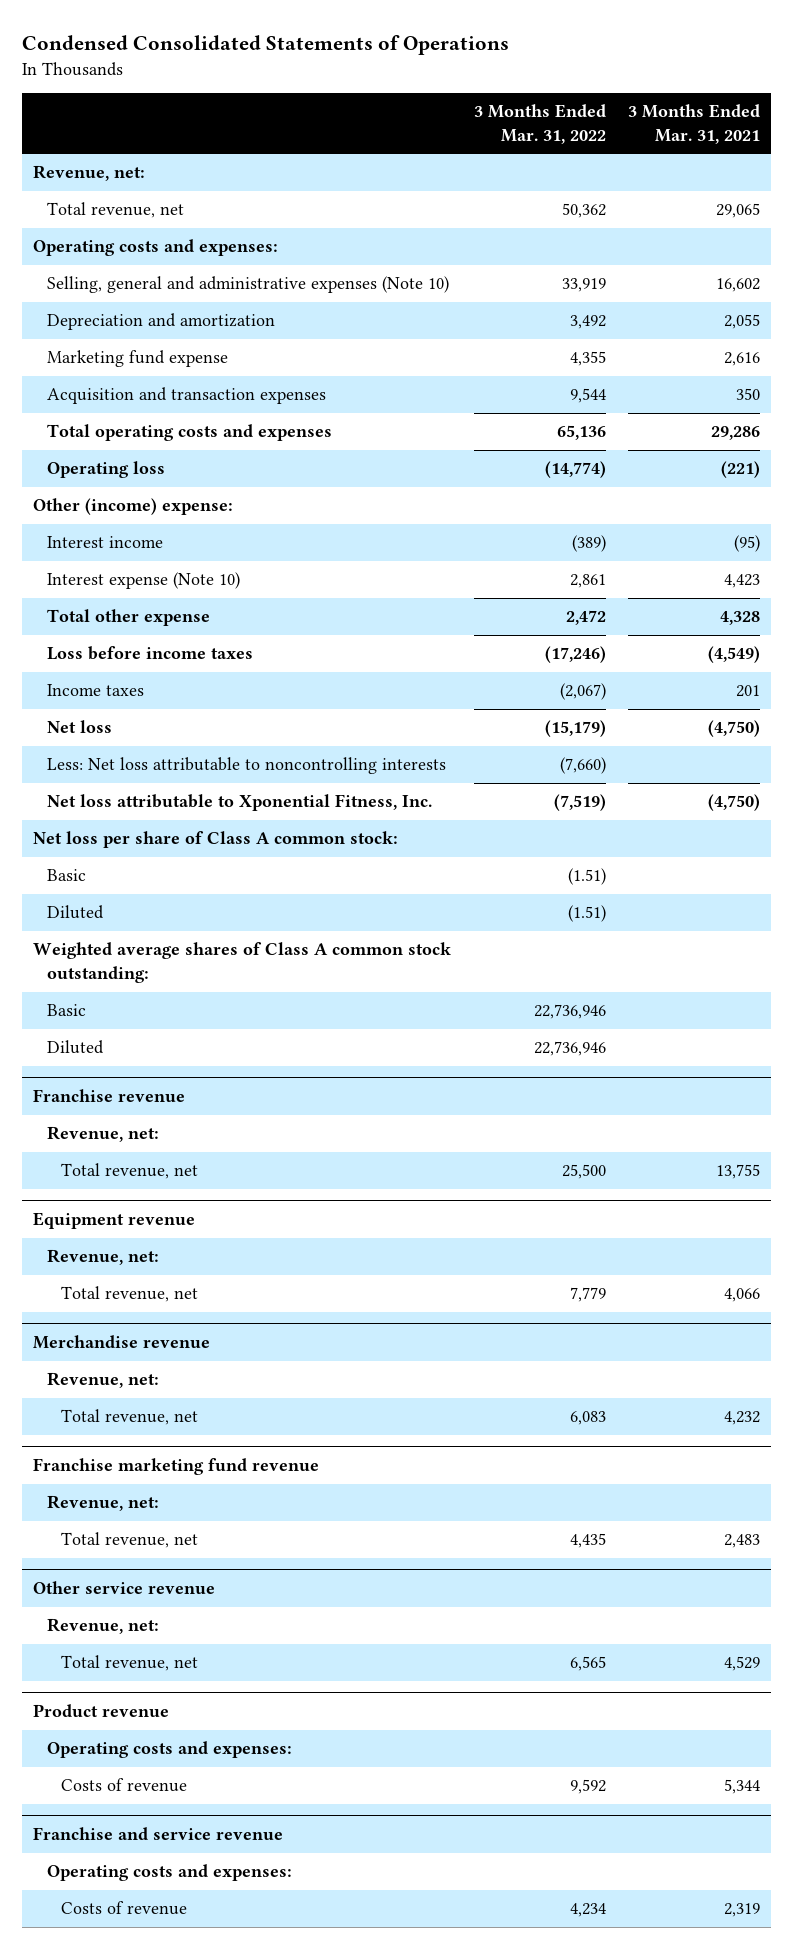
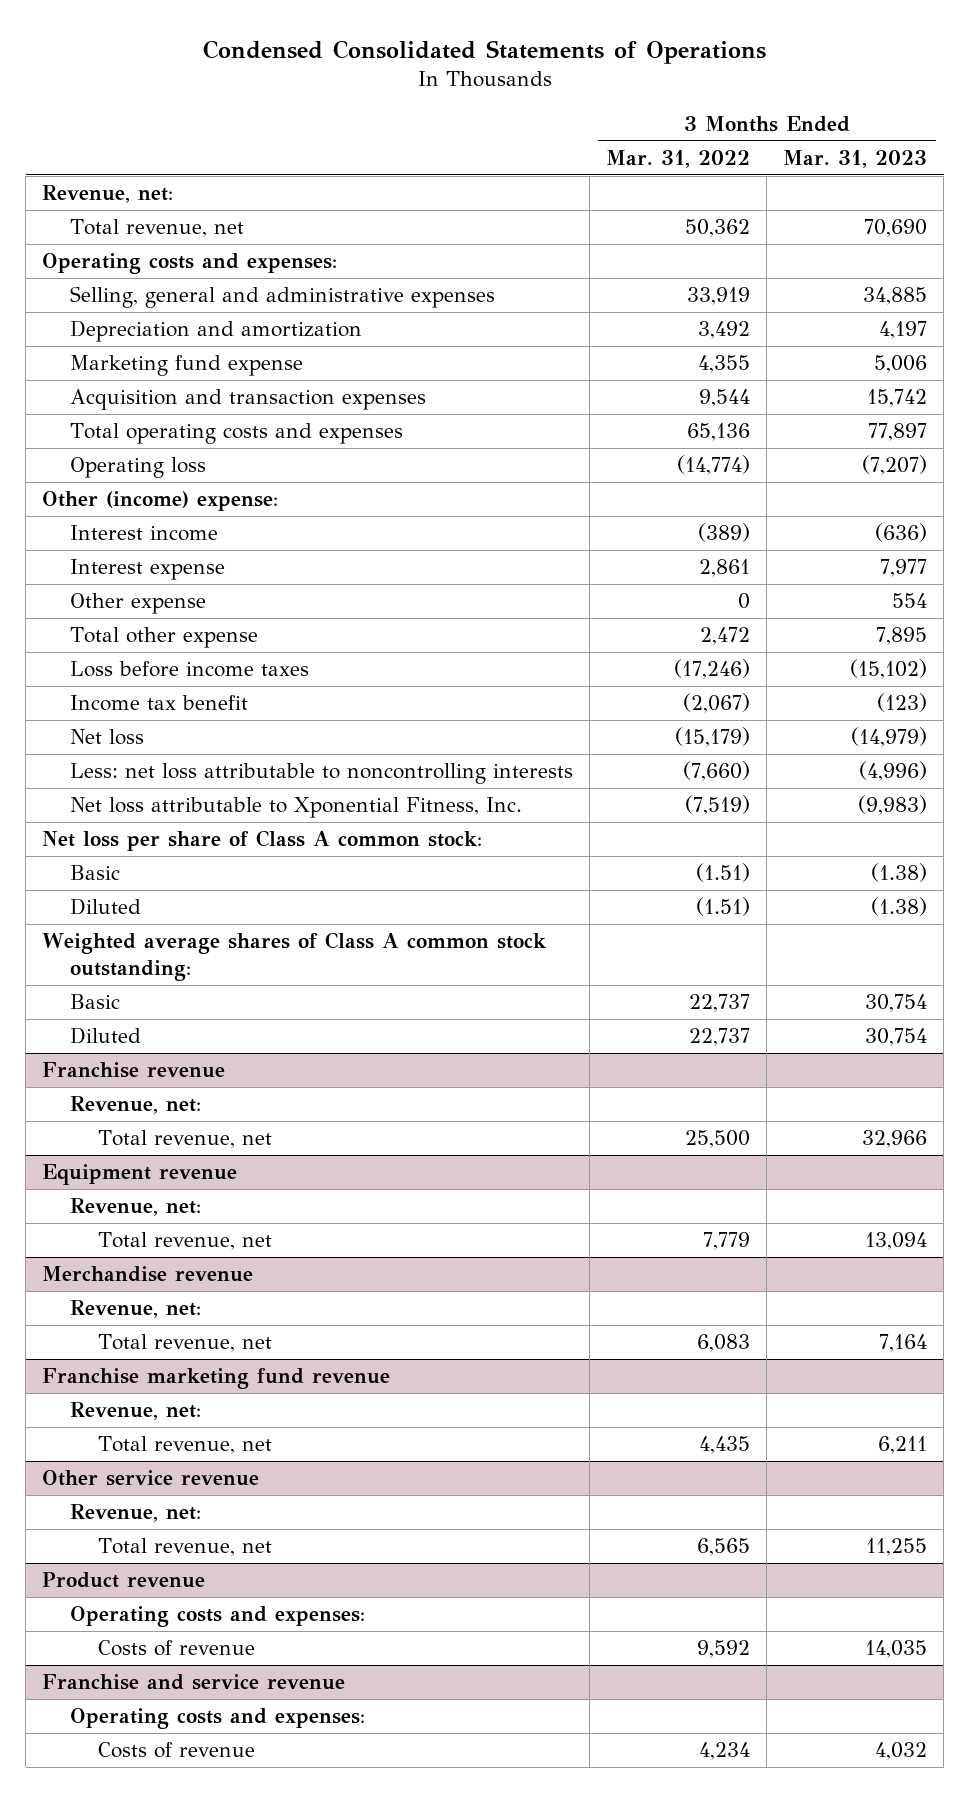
[627,104,760,144] 3 Months Ended Mar. 31, 2021 -> none
none -> [783,149,928,168] Mar. 31, 2023
[46,276,449,294] Selling, general and administrative expenses (Note 10) -> [70,286,496,309] Selling, general and administrative expenses
[46,572,240,590] Interest expense (Note 10) -> [70,559,226,581] Interest expense
none -> [70,593,207,615] Other expense
[46,684,144,697] Income taxes -> [70,695,249,712] Income tax benefit
[46,757,446,775] Less: Net loss attributable to noncontrolling interests -> [70,763,574,785] Less: net loss attributable to noncontrolling interests
[533,1004,606,1020] 22,736,946 -> [689,994,751,1013] 22,737
[533,1041,606,1057] 22,736,946 -> [689,1028,751,1047] 22,737

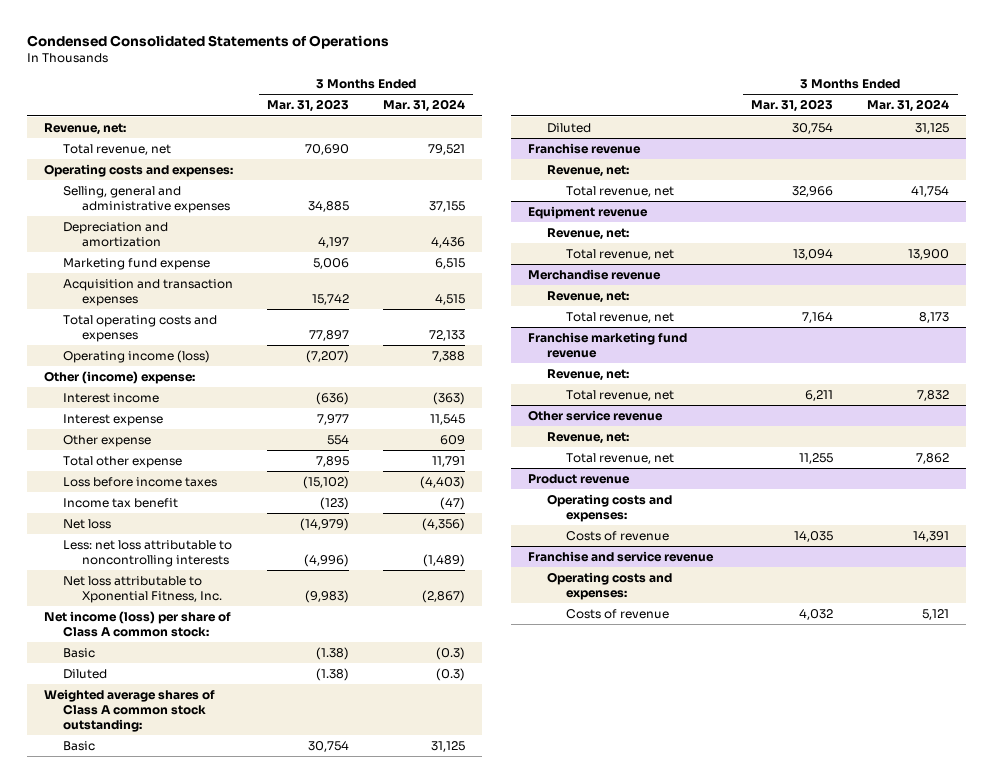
[606,149,751,168] Mar. 31, 2022 -> none
none -> [382,99,465,113] Mar. 31, 2024
[70,457,207,479] Operating loss -> [63,349,211,363] Operating income (loss)
[42,830,483,852] Net loss per share of Class A common stock: -> [44,610,232,637] Net income (loss) per share of Class A common stock:

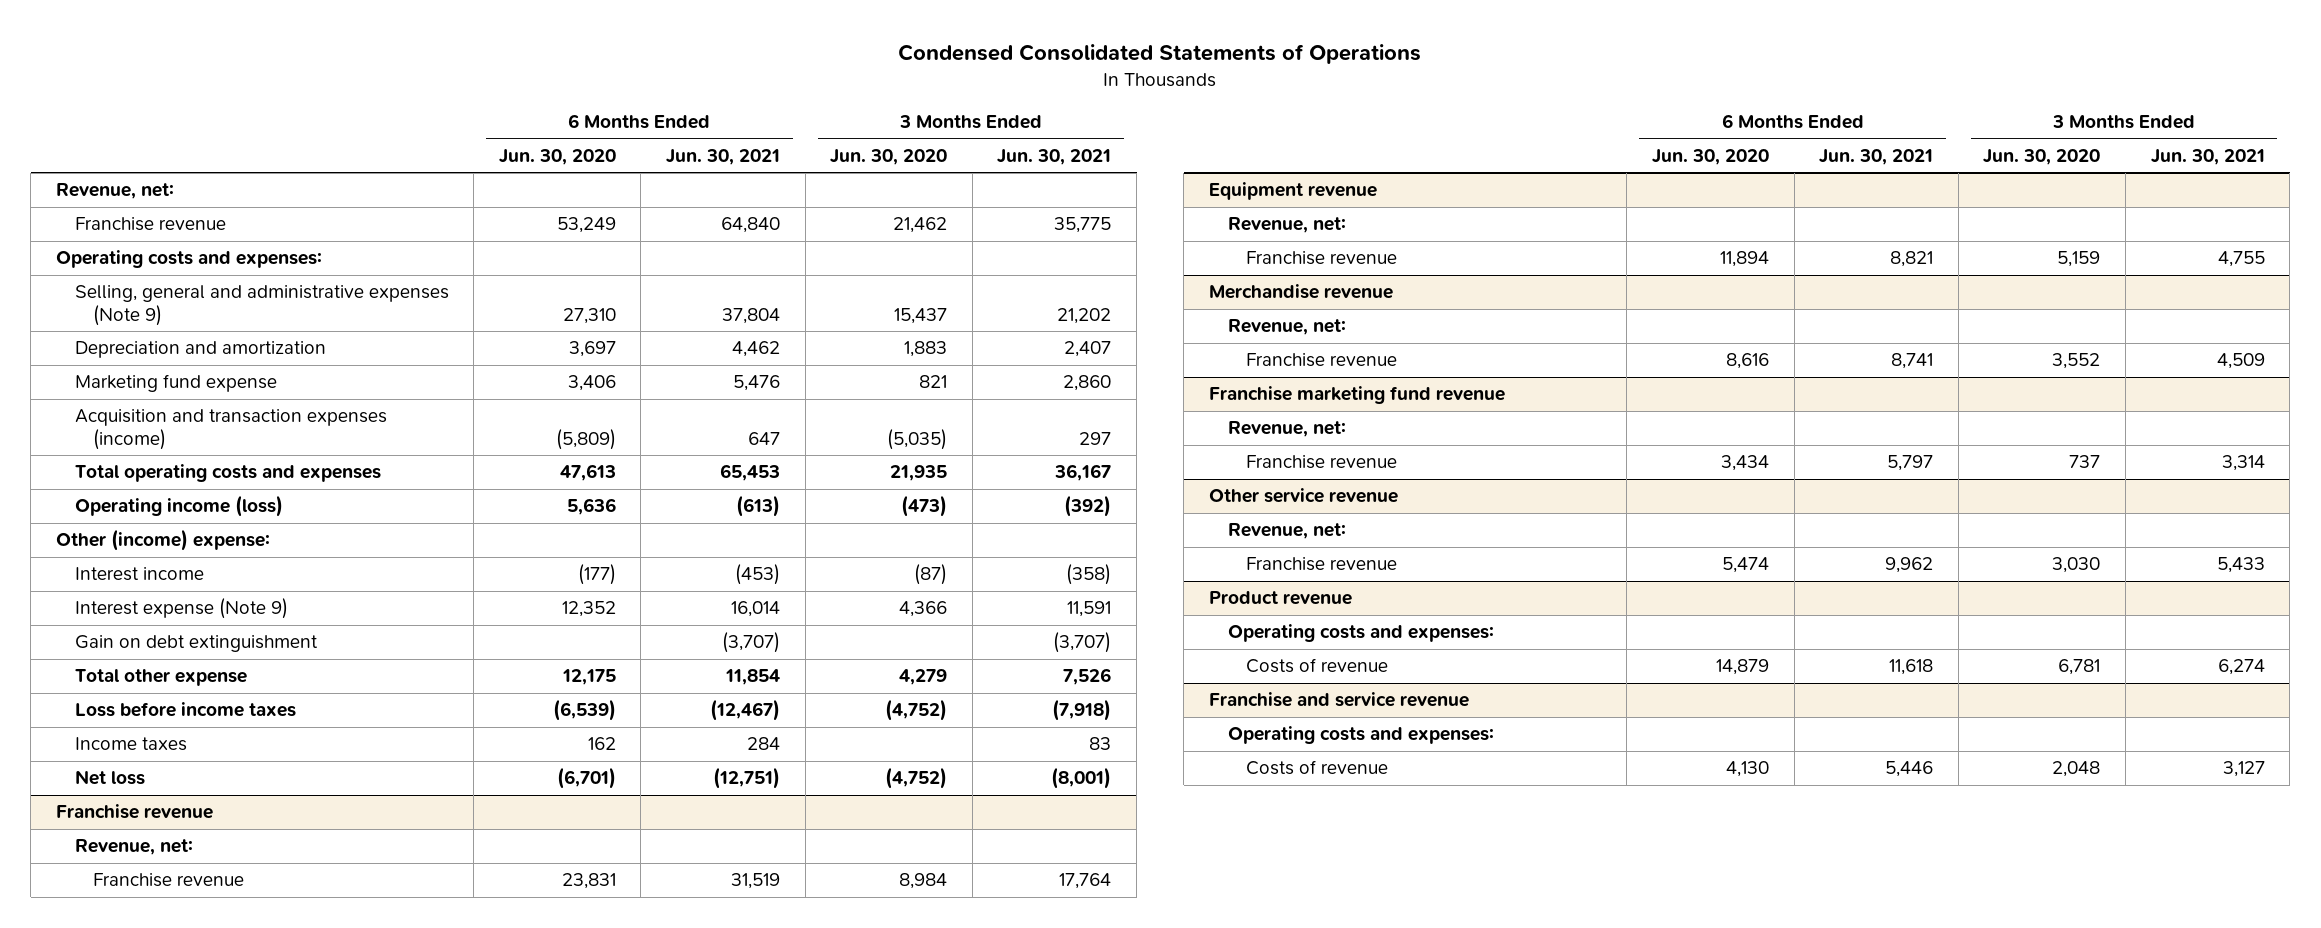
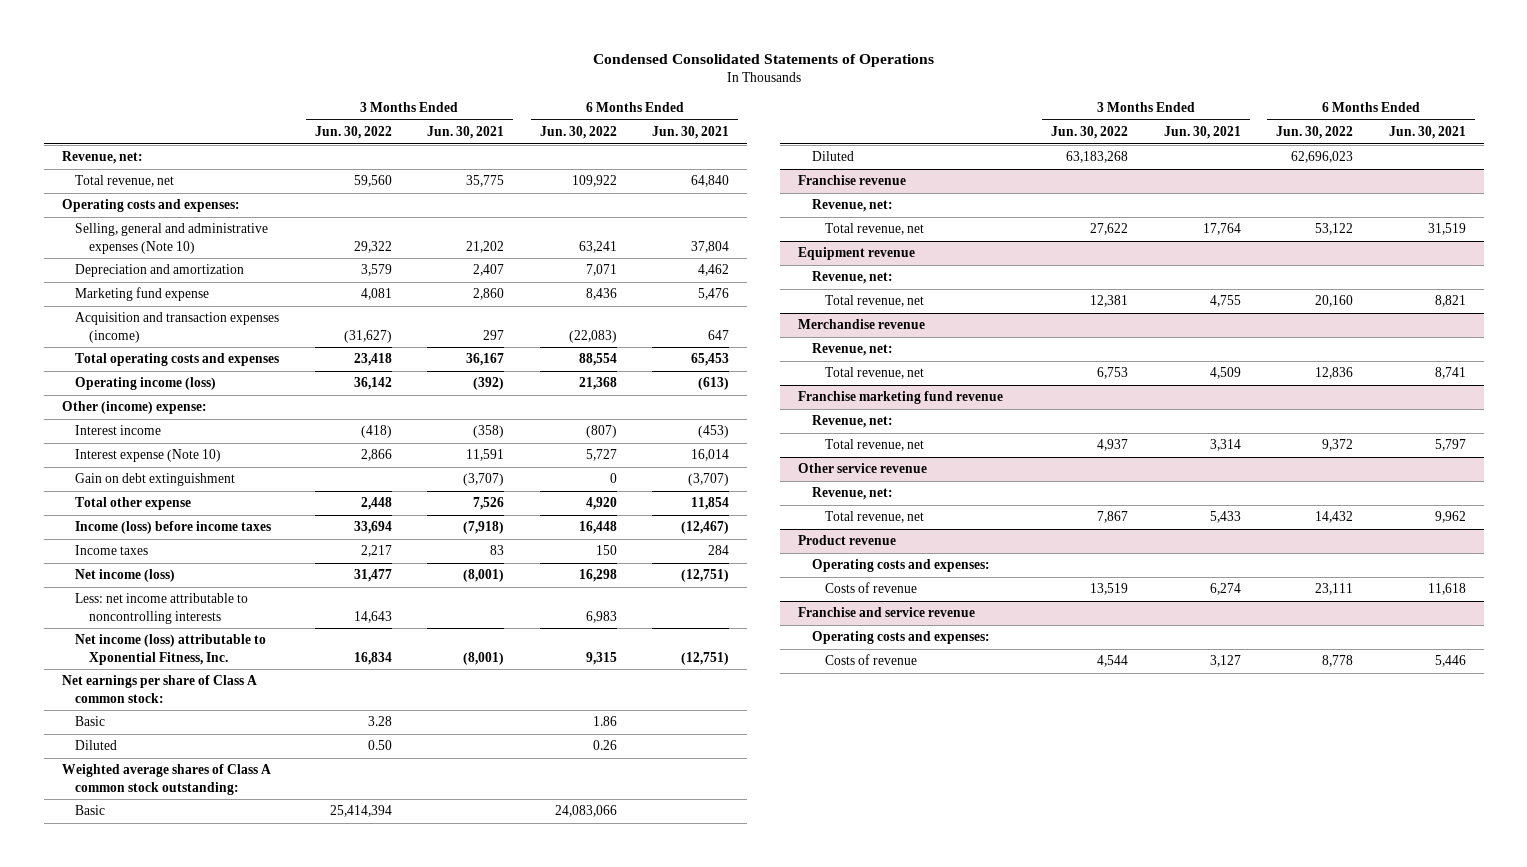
[498,148,616,165] Jun. 30, 2020 -> none
[830,148,948,165] Jun. 30, 2020 -> none
none -> [314,126,392,140] Jun. 30, 2022
none -> [539,126,617,140] Jun. 30, 2022
[74,217,226,232] Franchise revenue -> [75,175,175,188] Total revenue, net
[74,285,449,326] Selling, general and administrative expenses (Note 9) -> [75,223,269,254] Selling, general and administrative expenses (Note 10)
[74,598,288,620] Interest expense (Note 9) -> [75,449,222,463] Interest expense (Note 10)
[74,702,296,718] Loss before income taxes -> [75,521,272,535] Income (loss) before income taxes
none -> [75,569,176,583] Net income (loss)
none -> [75,593,249,624] Less: net income attributable to noncontrolling interests
[74,770,145,786] Net loss -> [75,634,267,665] Net income (loss) attributable to Xponential Fitness, Inc.
none -> [61,675,257,703] Net earnings per share of Class A common stock:
none -> [75,716,106,727] Basic
none -> [75,740,118,751] Diluted
none -> [61,764,271,795] Weighted average shares of Class A common stock outstanding:
none -> [75,805,106,816] Basic
none -> [811,151,854,162] Diluted
[93,873,245,888] Franchise revenue -> [825,223,925,236] Total revenue, net
[1246,251,1398,266] Franchise revenue -> [825,295,925,308] Total revenue, net
[1246,353,1398,368] Franchise revenue -> [825,367,925,380] Total revenue, net
[1246,455,1398,470] Franchise revenue -> [825,439,925,452] Total revenue, net
[1246,557,1398,572] Franchise revenue -> [825,511,925,524] Total revenue, net

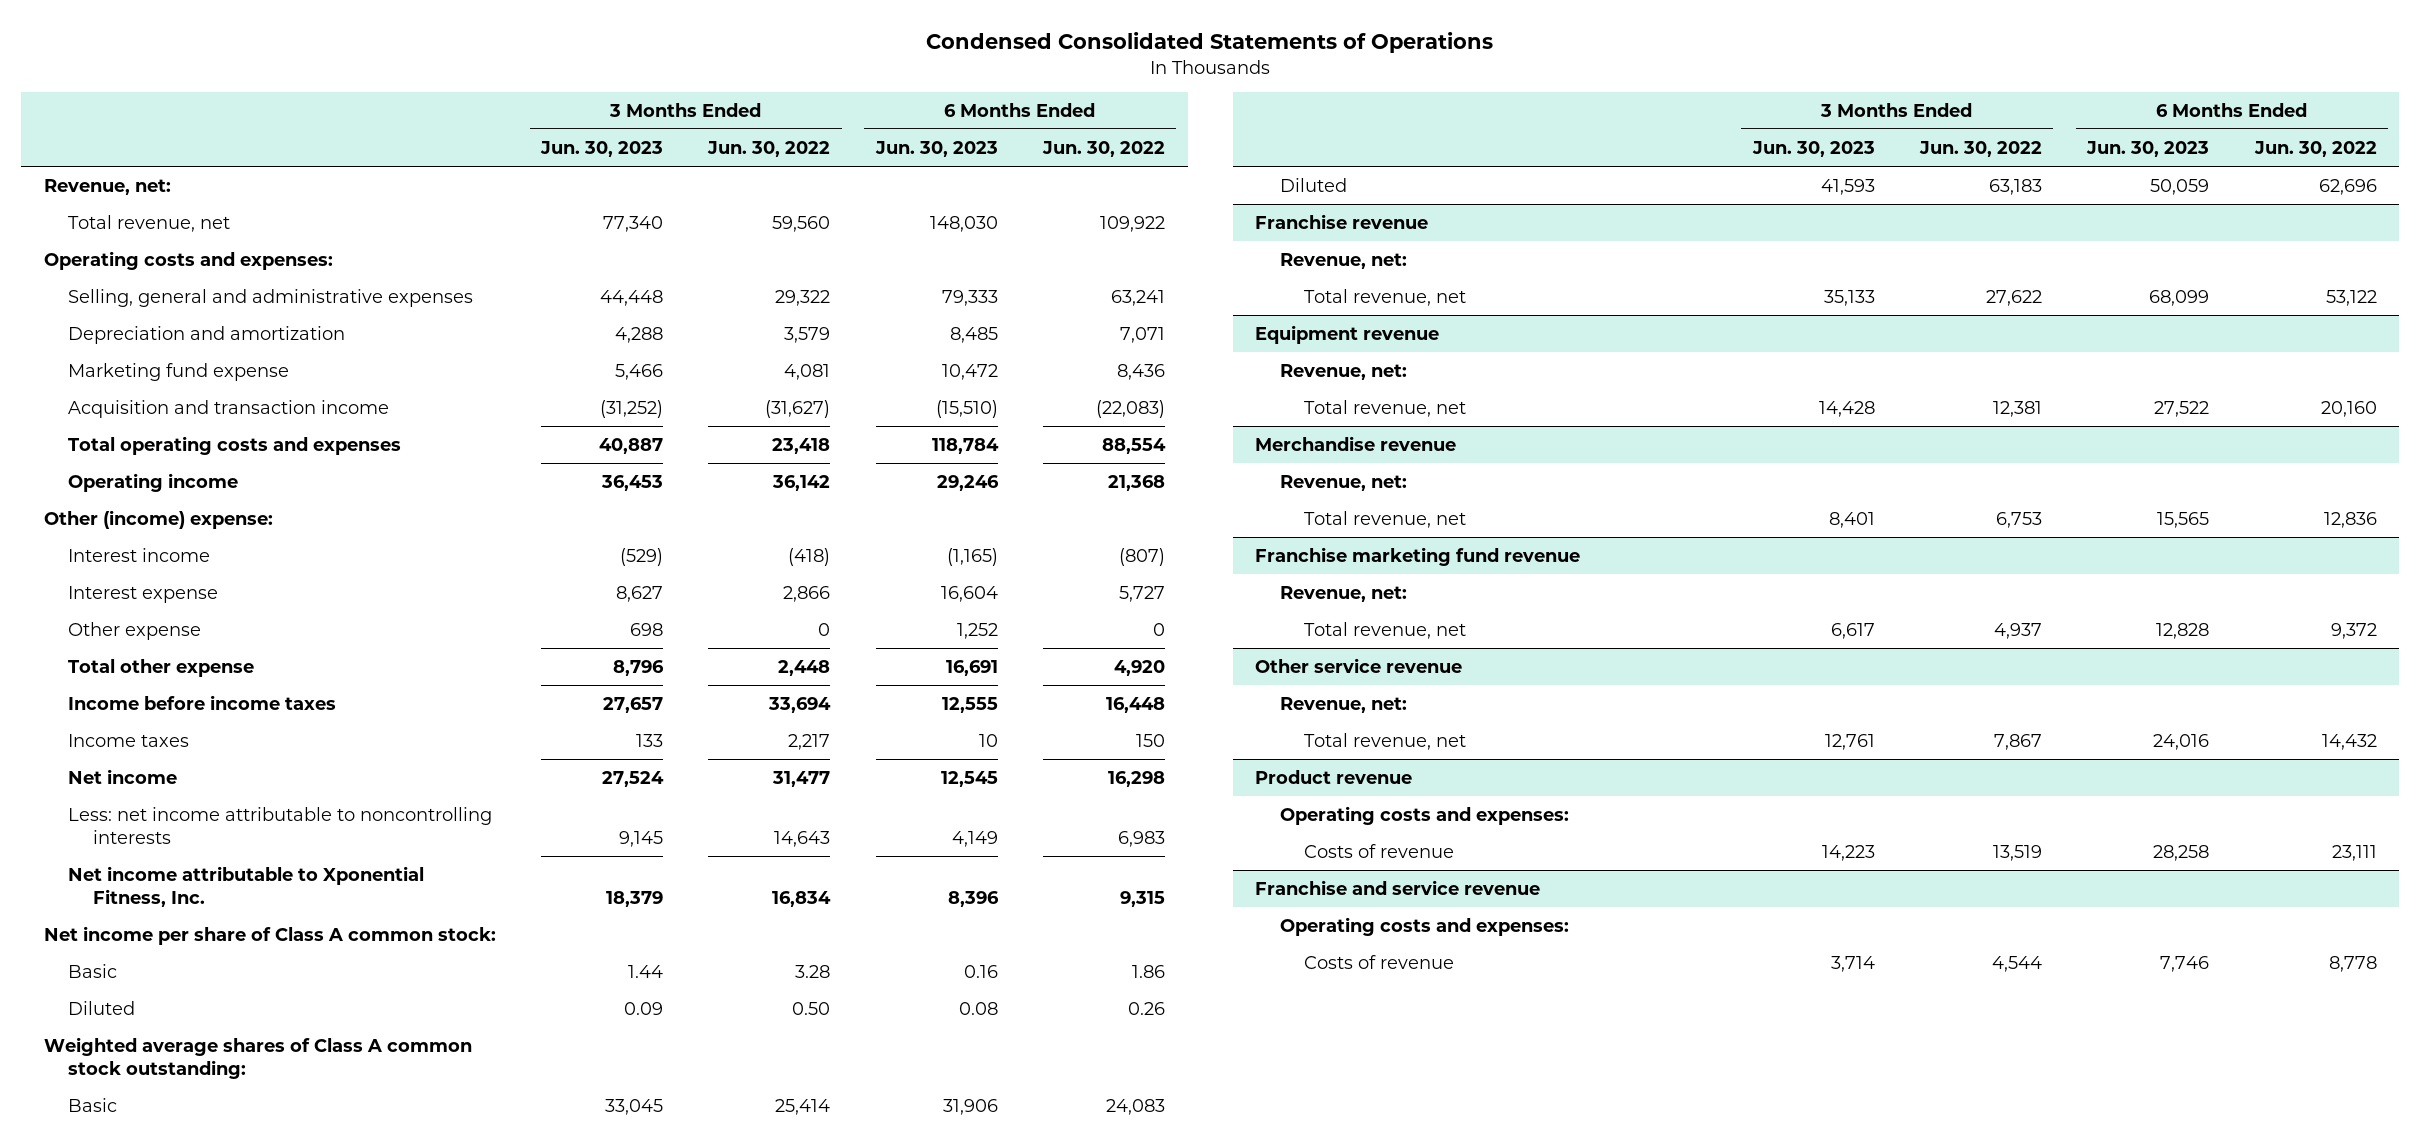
[427,126,505,140] Jun. 30, 2021 -> none
[652,126,730,140] Jun. 30, 2021 -> none
none -> [540,140,664,157] Jun. 30, 2023
none -> [874,140,998,157] Jun. 30, 2023
[75,223,269,254] Selling, general and administrative expenses (Note 10) -> [68,288,474,307] Selling, general and administrative expenses
[75,312,280,343] Acquisition and transaction expenses (income) -> [68,399,390,418] Acquisition and transaction income
[75,377,217,391] Operating income (loss) -> [68,472,239,492] Operating income
[75,473,236,487] Gain on debt extinguishment -> none
[75,449,222,463] Interest expense (Note 10) -> [68,585,219,603] Interest expense
none -> [68,621,202,640] Other expense
[75,521,272,535] Income (loss) before income taxes -> [68,694,337,710] Income before income taxes
[75,569,176,583] Net income (loss) -> [68,768,178,784] Net income
[75,634,267,665] Net income (loss) attributable to Xponential Fitness, Inc. -> [68,865,425,908] Net income attributable to Xponential Fitness, Inc.
[61,675,257,703] Net earnings per share of Class A common stock: -> [43,925,496,945] Net income per share of Class A common stock:
[329,805,392,818] 25,414,394 -> [775,1098,831,1115] 25,414
[554,805,617,818] 24,083,066 -> [1106,1098,1166,1115] 24,083
[1066,151,1129,164] 63,183,268 -> [1989,178,2043,195] 63,183
[1291,151,1354,164] 62,696,023 -> [2318,178,2377,195] 62,696

